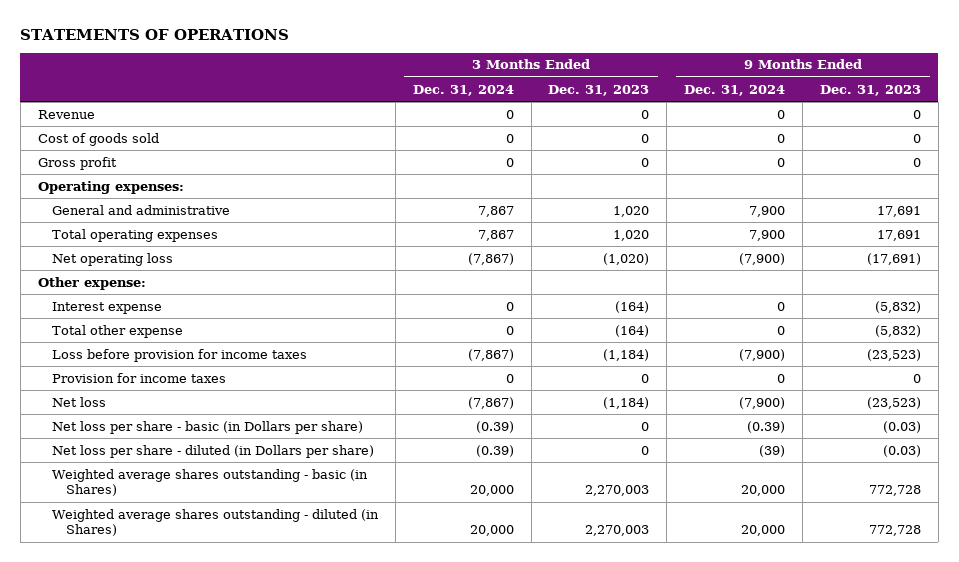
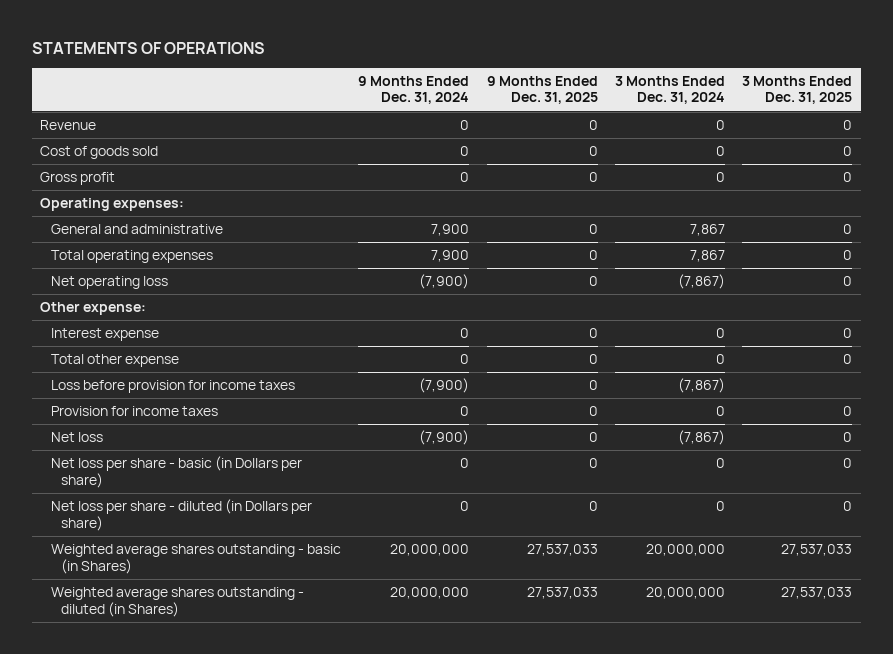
[548,84,650,96] Dec. 31, 2023 -> none
[819,84,921,96] Dec. 31, 2023 -> none
none -> [486,75,598,105] 9 Months Ended Dec. 31, 2025
none -> [742,75,853,105] 3 Months Ended Dec. 31, 2025
[475,420,514,433] (0.39) -> [715,458,725,469] 0
[747,420,786,433] (0.39) -> [460,458,470,469] 0
[475,444,514,457] (0.39) -> [715,501,725,512] 0
[759,444,786,457] (39) -> [460,501,470,512] 0
[469,485,514,497] 20,000 -> [645,544,725,557] 20,000,000
[741,485,786,497] 20,000 -> [390,544,470,557] 20,000,000
[469,525,514,537] 20,000 -> [645,587,725,600] 20,000,000
[741,525,786,537] 20,000 -> [390,587,470,600] 20,000,000

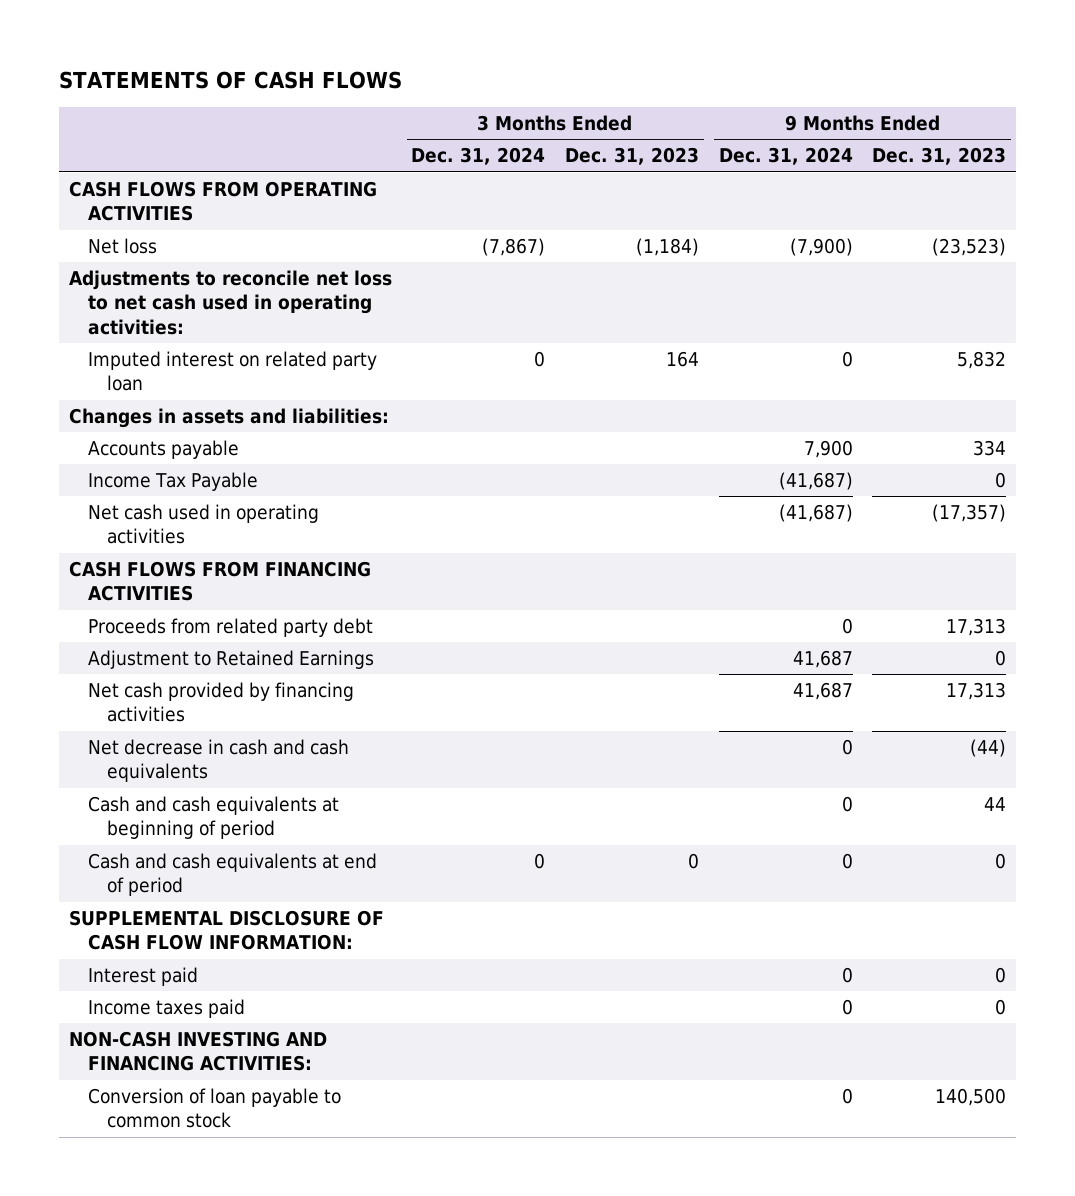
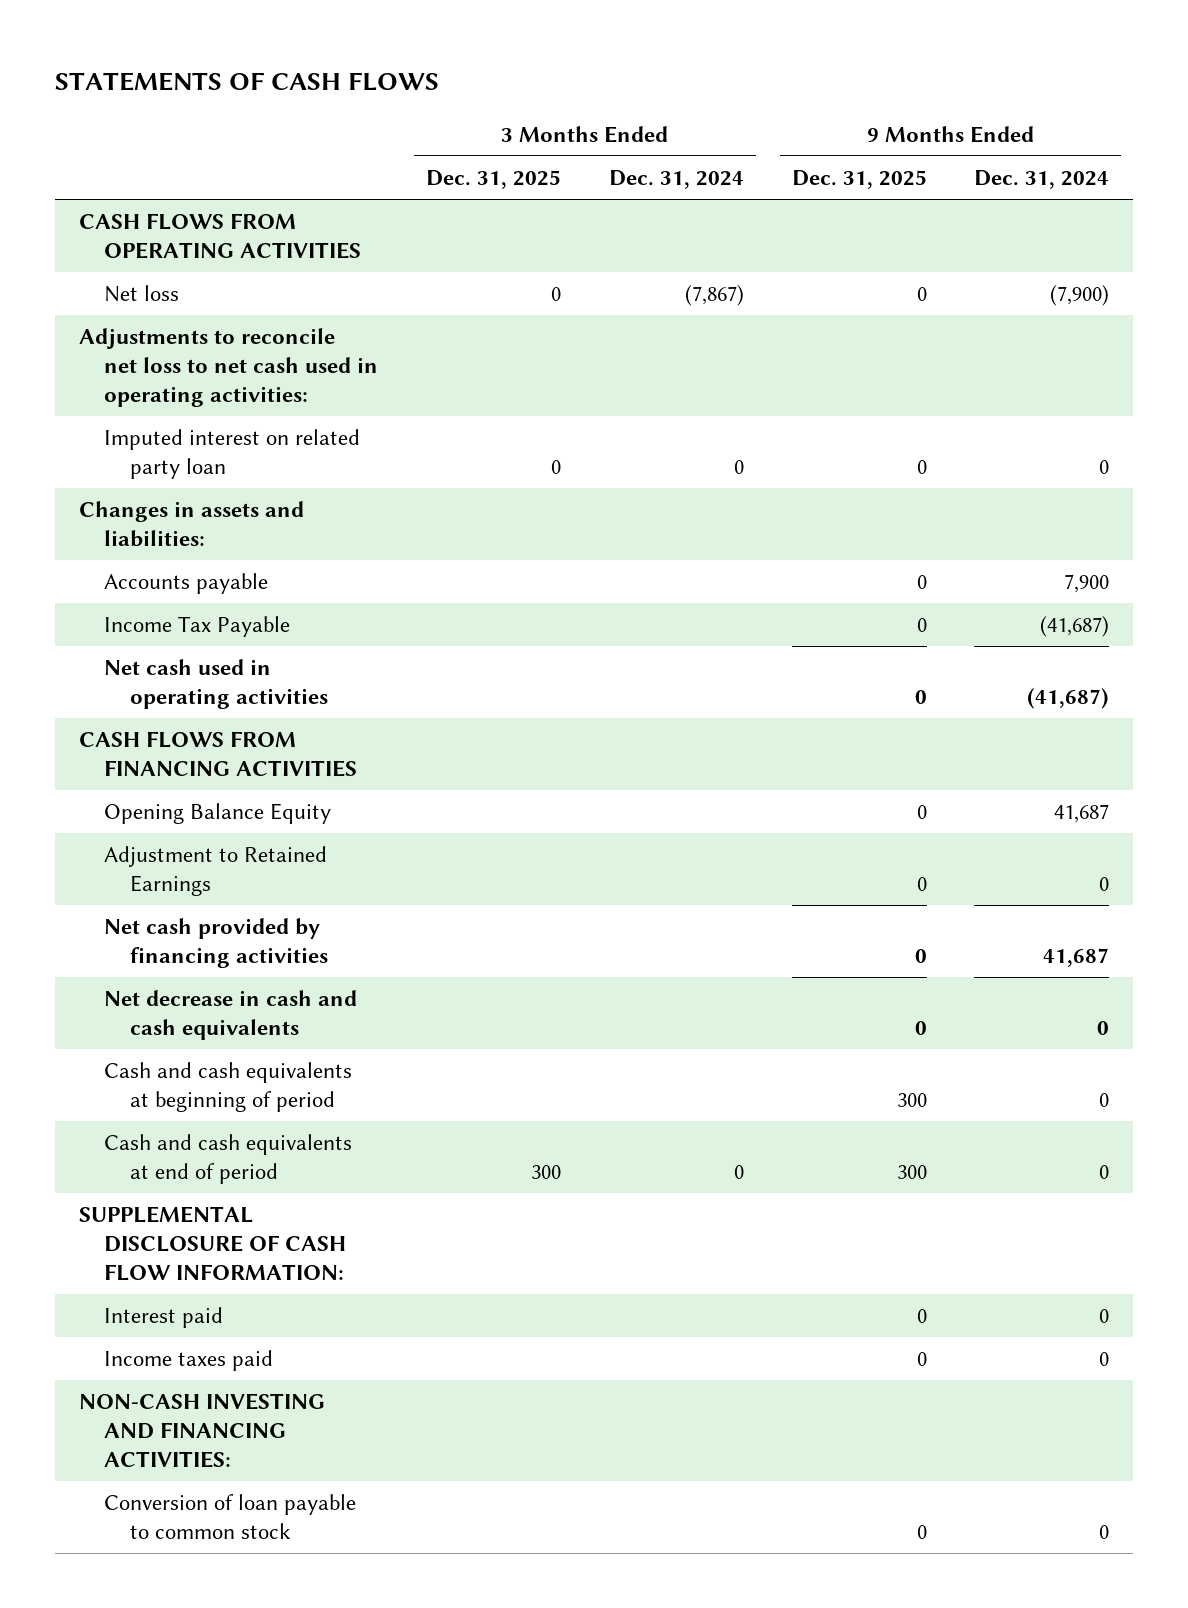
[565,147,700,166] Dec. 31, 2023 -> none
[872,147,1007,166] Dec. 31, 2023 -> none
none -> [426,169,562,189] Dec. 31, 2025
none -> [791,169,927,189] Dec. 31, 2025
[88,618,374,638] Proceeds from related party debt -> none
none -> [104,803,332,825] Opening Balance Equity
[792,650,853,669] 41,687 -> [1099,876,1110,891] 0

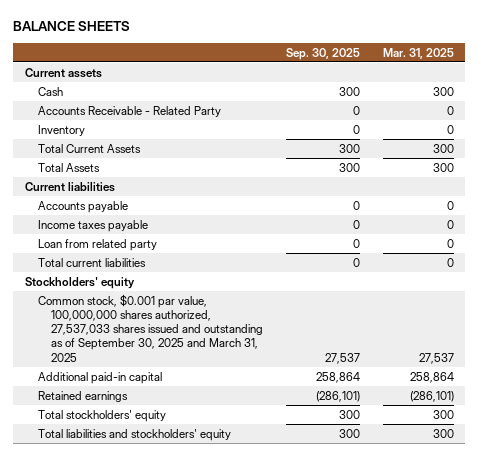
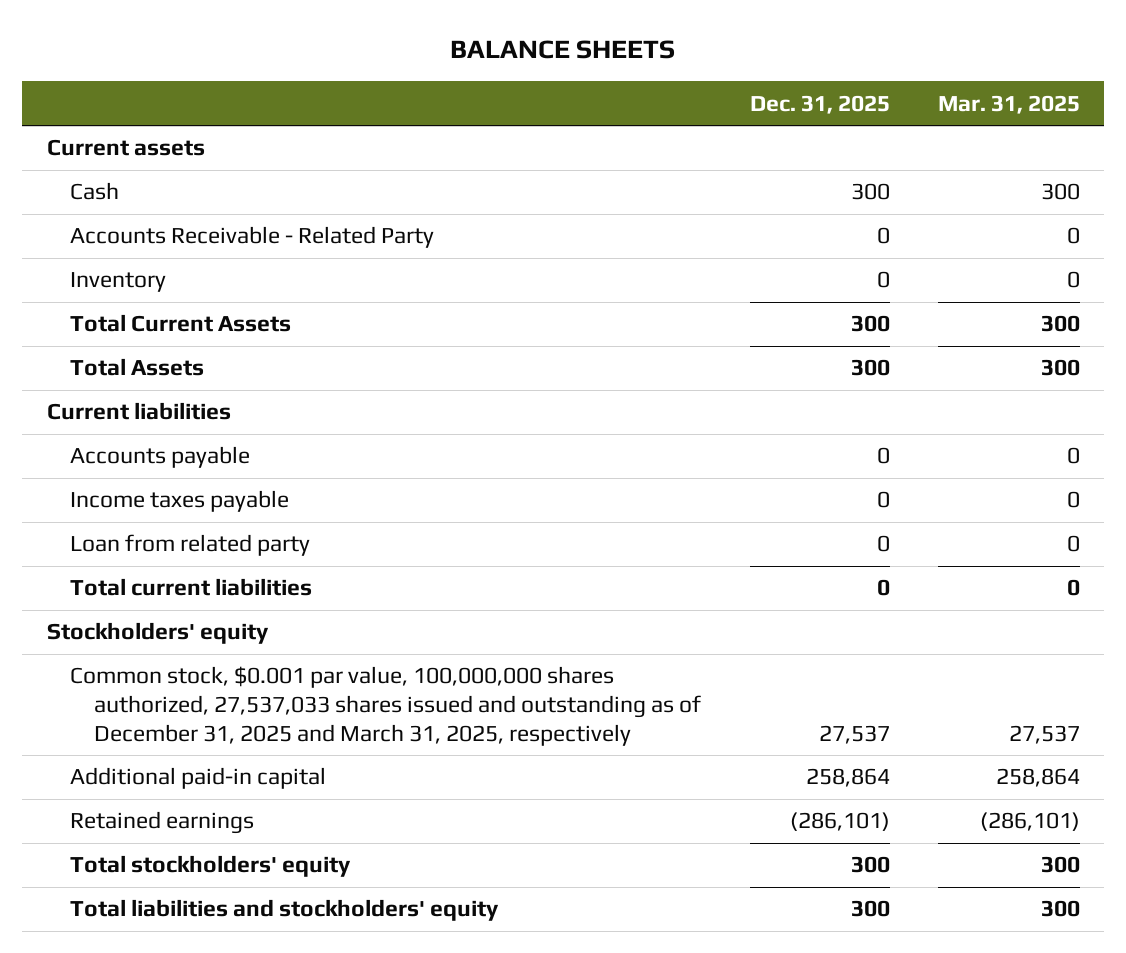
[285,47,360,60] Sep. 30, 2025 -> none
none -> [749,94,890,114] Dec. 31, 2025
[37,293,263,362] Common stock, $0.001 par value, 100,000,000 shares authorized, 27,537,033 shares issued and outstanding as of September 30, 2025 and March 31, 2025 -> [70,666,702,747] Common stock, $0.001 par value, 100,000,000 shares authorized, 27,537,033 shares issued and outstanding as of December 31, 2025 and March 31, 2025, respectively

